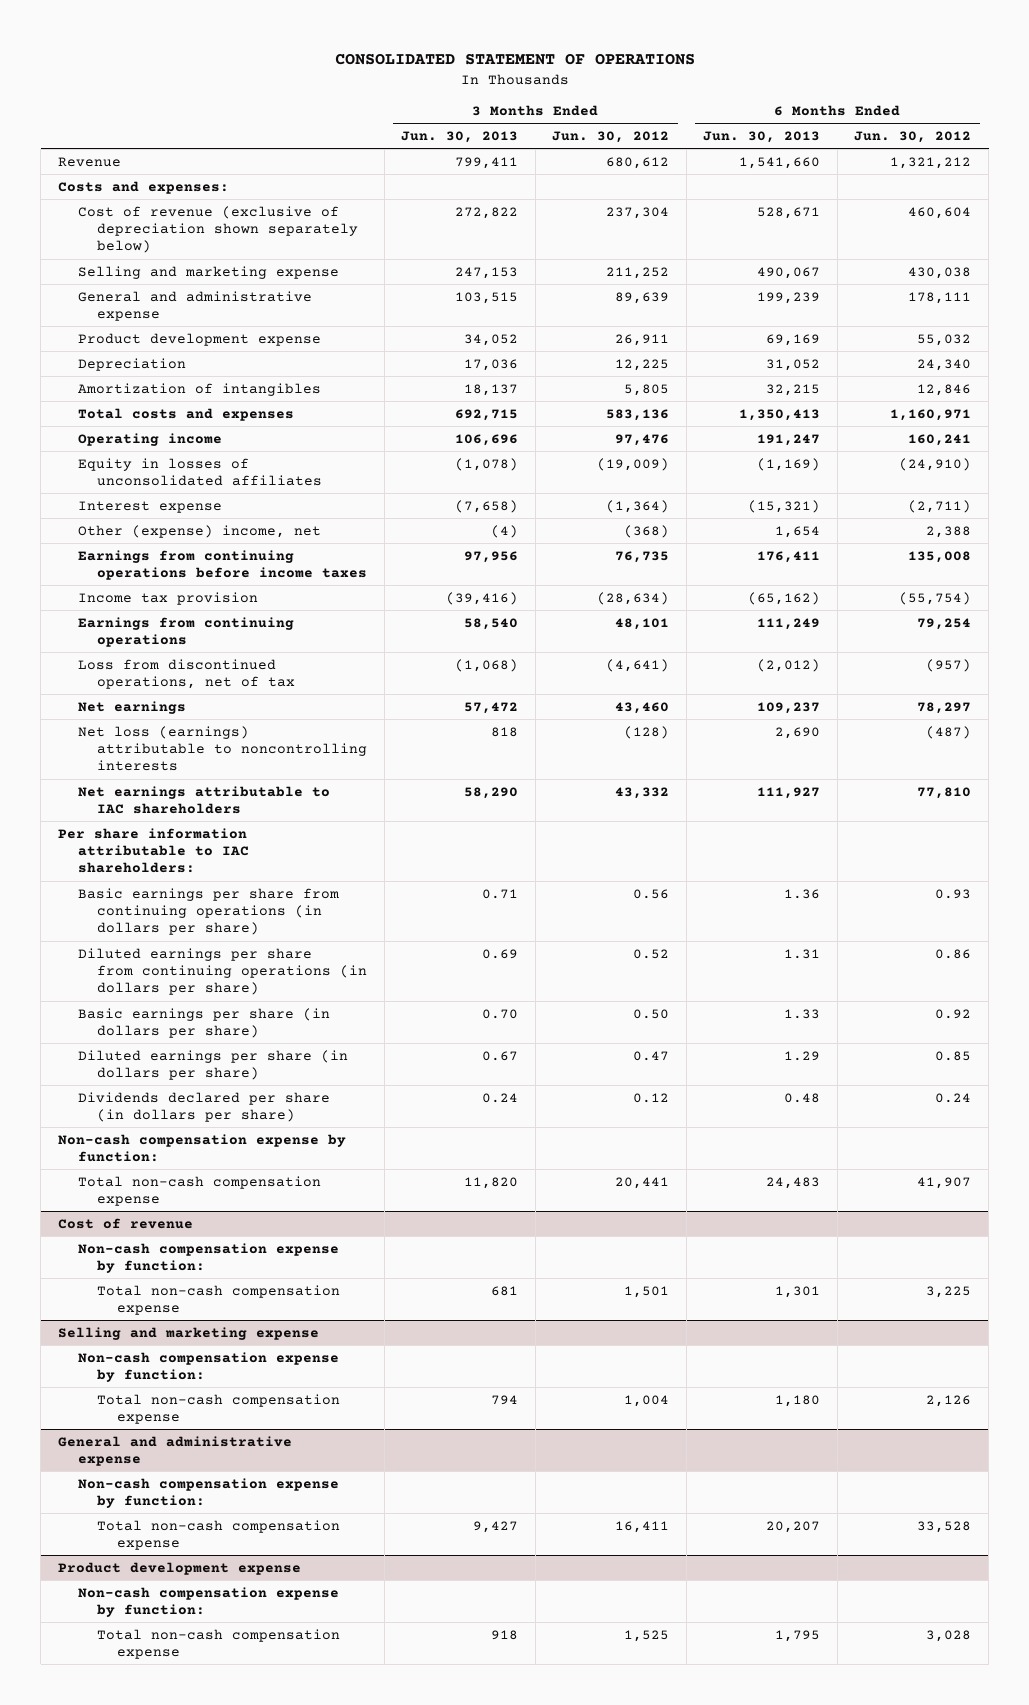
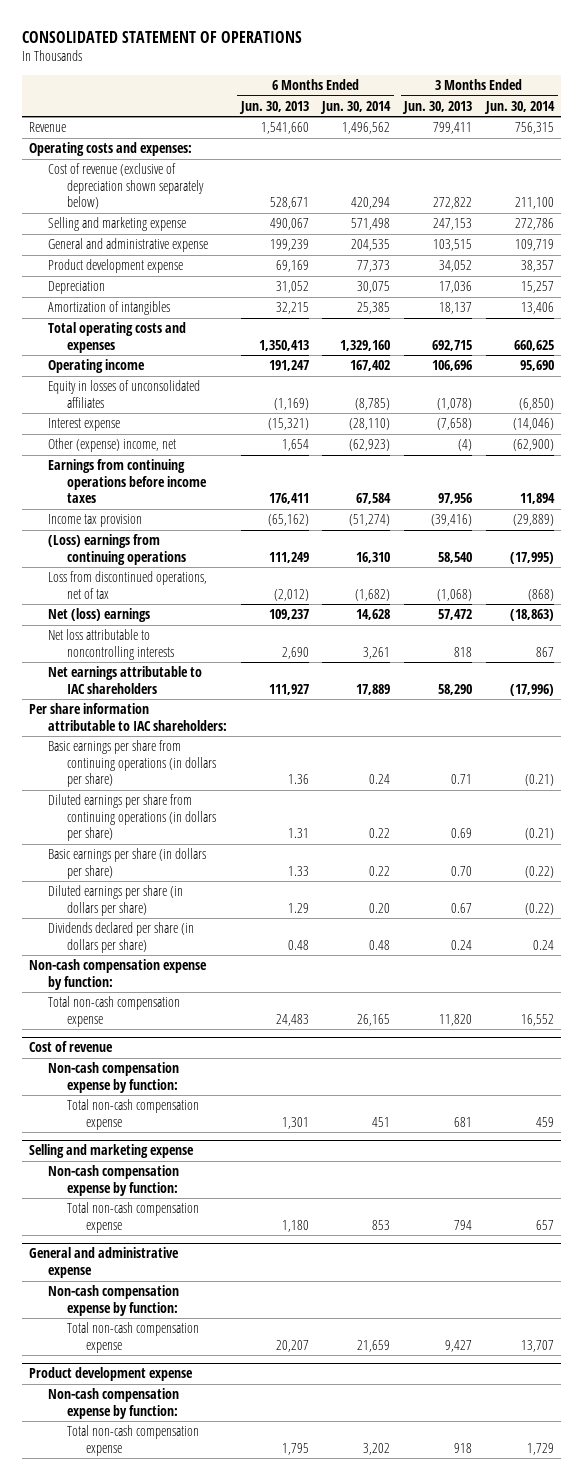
[552,131,670,144] Jun. 30, 2012 -> none
[854,131,972,144] Jun. 30, 2012 -> none
none -> [320,100,392,114] Jun. 30, 2014
none -> [484,100,556,114] Jun. 30, 2014
[57,180,229,194] Costs and expenses: -> [28,142,192,157] Operating costs and expenses:
[77,407,294,421] Total costs and expenses -> [47,322,186,353] Total operating costs and expenses
[77,616,294,648] Earnings from continuing operations -> [47,534,186,565] (Loss) earnings from continuing operations
[77,700,186,714] Net earnings -> [47,608,150,623] Net (loss) earnings
[77,725,368,772] Net loss (earnings) attributable to noncontrolling interests -> [47,629,174,660] Net loss attributable to noncontrolling interests

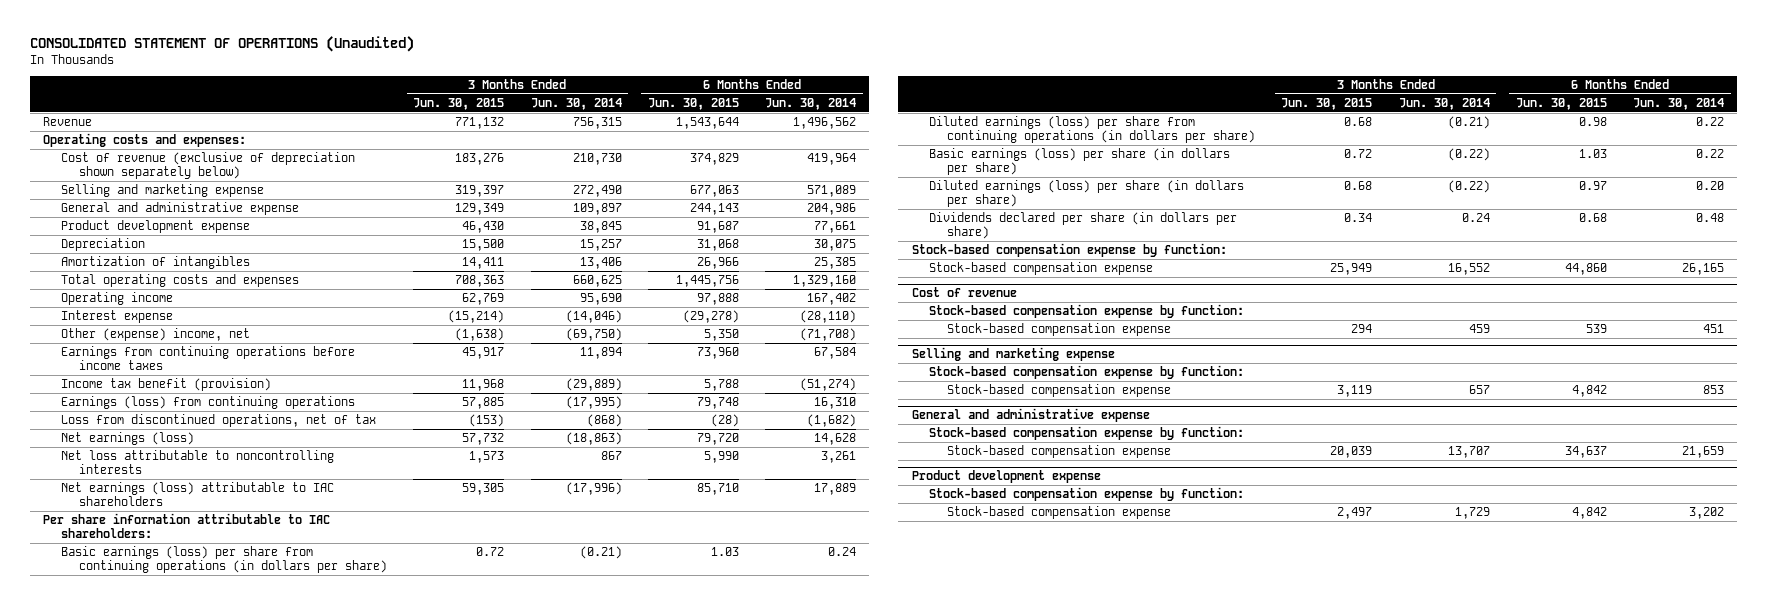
[21,30,302,43] CONSOLIDATED STATEMENT OF OPERATIONS -> [30,36,415,53] CONSOLIDATED STATEMENT OF OPERATIONS (Unaudited)
[238,100,309,114] Jun. 30, 2013 -> none
[402,100,473,114] Jun. 30, 2013 -> none
none -> [413,97,505,110] Jun. 30, 2015
none -> [647,97,739,110] Jun. 30, 2015
[351,197,391,210] 420,294 -> [807,153,857,166] 419,964
[515,197,555,210] 211,100 -> [572,153,622,166] 210,730
[351,218,391,231] 571,498 -> [807,185,857,198] 571,089
[515,218,555,231] 272,786 -> [572,185,622,198] 272,490
[351,239,391,252] 204,535 -> [807,203,857,216] 204,986
[515,239,555,252] 109,719 -> [572,203,622,216] 109,897
[357,260,391,273] 77,373 -> [814,221,857,234] 77,661
[521,260,555,273] 38,357 -> [579,221,622,234] 38,845
[47,380,200,408] Equity in losses of unconsolidated affiliates -> none
[349,439,391,452] (62,923) -> [800,328,857,342] (71,708)
[513,439,555,452] (62,900) -> [565,328,622,342] (69,750)
[47,514,142,528] Income tax provision -> [61,378,272,392] Income tax benefit (provision)
[47,534,186,565] (Loss) earnings from continuing operations -> [61,396,356,410] Earnings (loss) from continuing operations
[47,608,150,623] Net (loss) earnings -> [61,432,195,446] Net earnings (loss)
[47,666,202,694] Net earnings attributable to IAC shareholders -> [61,482,335,507] Net earnings (loss) attributable to IAC shareholders
[47,740,216,788] Basic earnings per share from continuing operations (in dollars per share) -> [61,546,388,574] Basic earnings (loss) per share from continuing operations (in dollars per share)
[47,794,216,842] Diluted earnings per share from continuing operations (in dollars per share) -> [929,116,1256,144] Diluted earnings (loss) per share from continuing operations (in dollars per share)
[47,848,206,879] Basic earnings per share (in dollars per share) -> [929,148,1231,176] Basic earnings (loss) per share (in dollars per share)
[47,885,183,916] Diluted earnings per share (in dollars per share) -> [929,180,1245,208] Diluted earnings (loss) per share (in dollars per share)
[28,959,207,990] Non-cash compensation expense by function: -> [911,243,1227,258] Stock-based compensation expense by function:
[47,996,180,1027] Total non-cash compensation expense -> [929,262,1154,276] Stock-based compensation expense
[47,1062,179,1093] Non-cash compensation expense by function: -> [929,304,1245,319] Stock-based compensation expense by function:
[66,1099,199,1130] Total non-cash compensation expense -> [947,323,1172,337] Stock-based compensation expense
[47,1165,179,1196] Non-cash compensation expense by function: -> [929,365,1245,380] Stock-based compensation expense by function:
[66,1202,199,1233] Total non-cash compensation expense -> [947,384,1172,398] Stock-based compensation expense
[47,1285,179,1316] Non-cash compensation expense by function: -> [929,426,1245,441] Stock-based compensation expense by function:
[66,1322,199,1353] Total non-cash compensation expense -> [947,445,1172,459] Stock-based compensation expense
[47,1388,179,1419] Non-cash compensation expense by function: -> [929,487,1245,502] Stock-based compensation expense by function:
[66,1425,199,1456] Total non-cash compensation expense -> [947,506,1172,520] Stock-based compensation expense

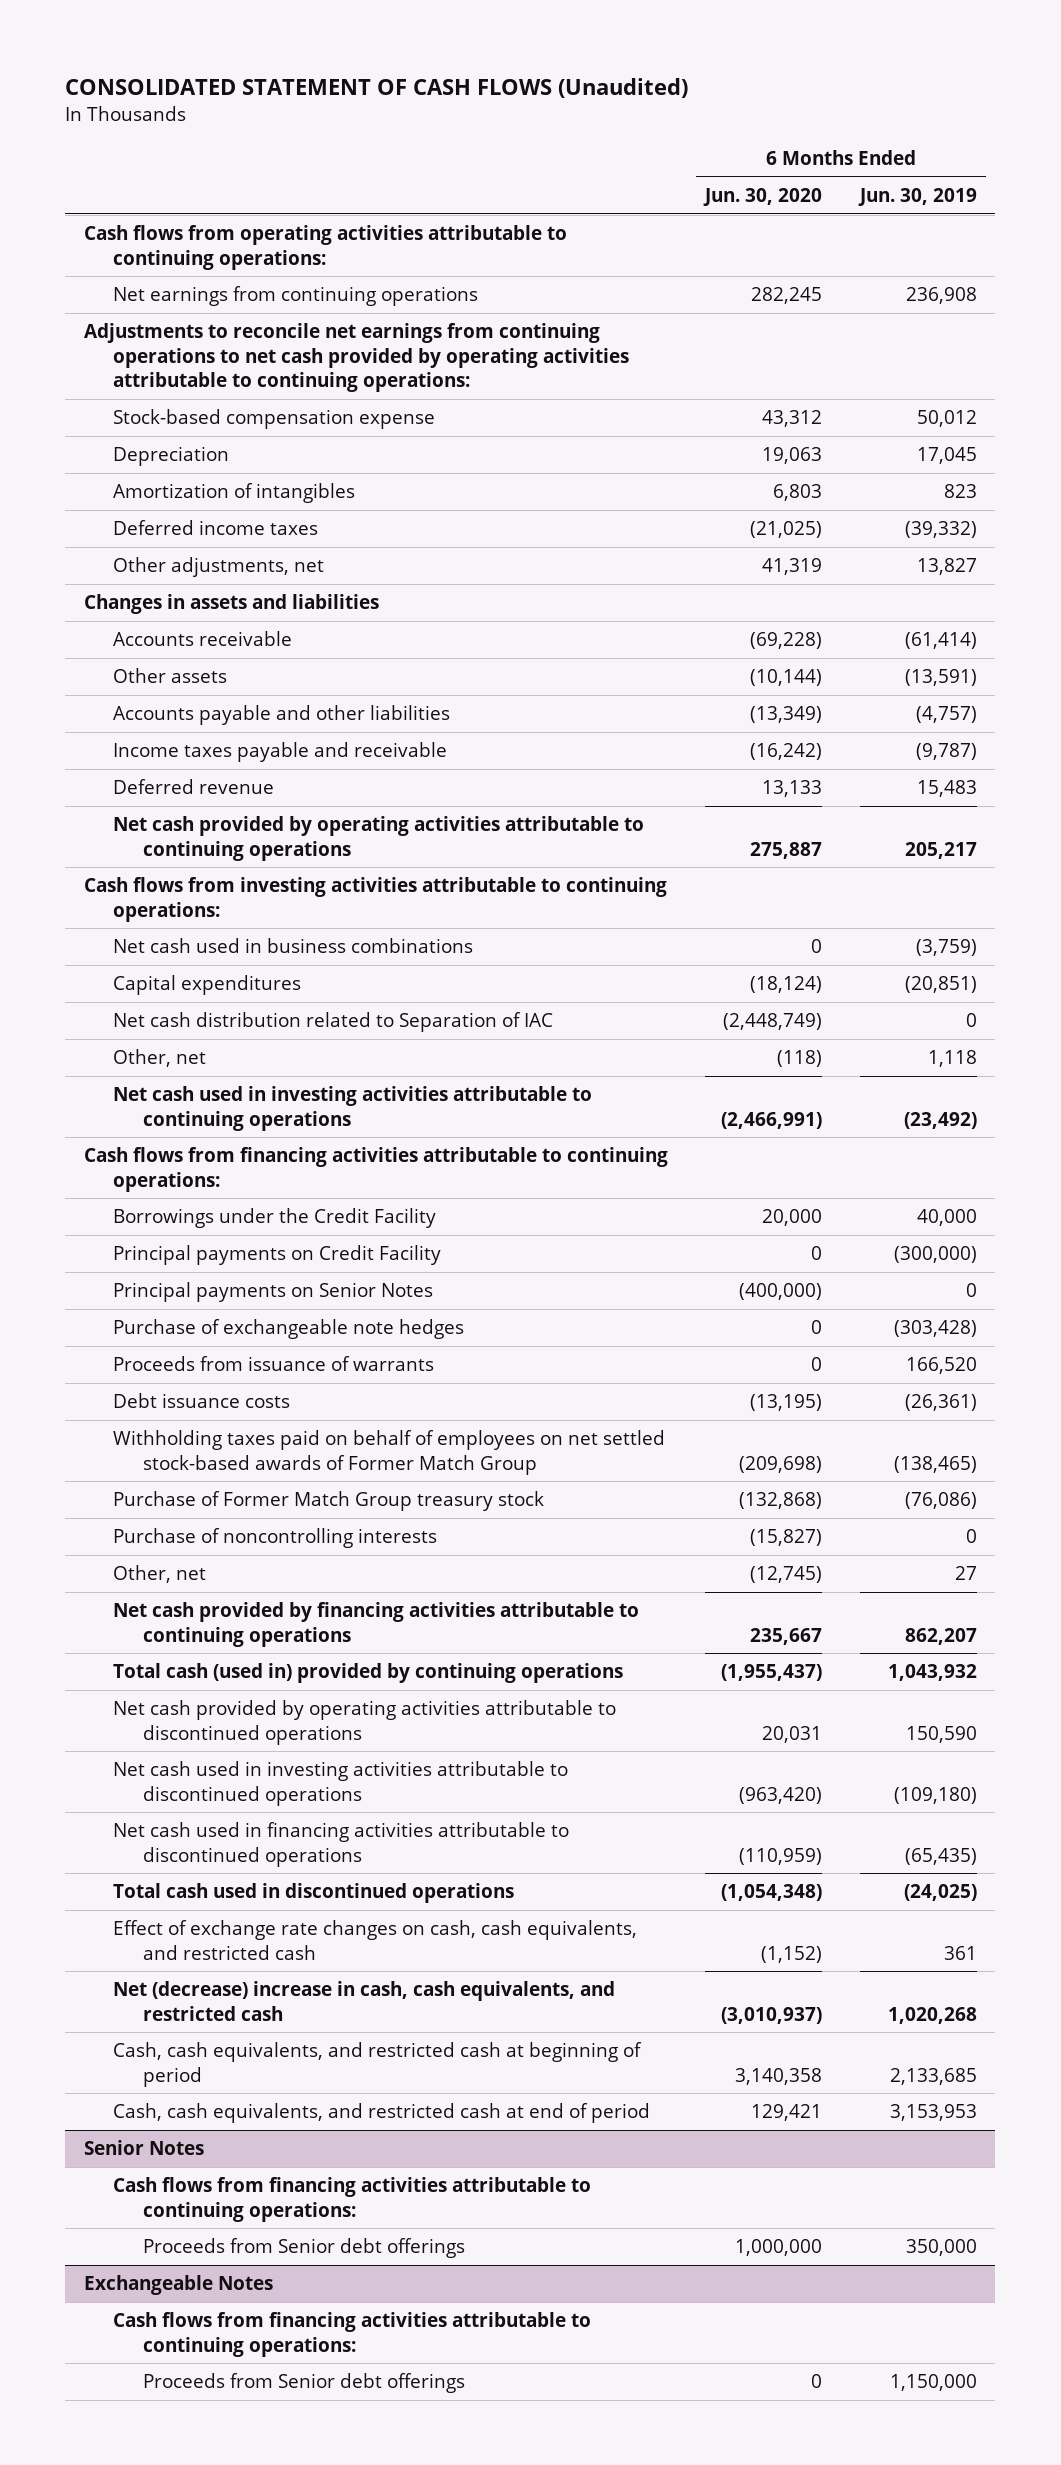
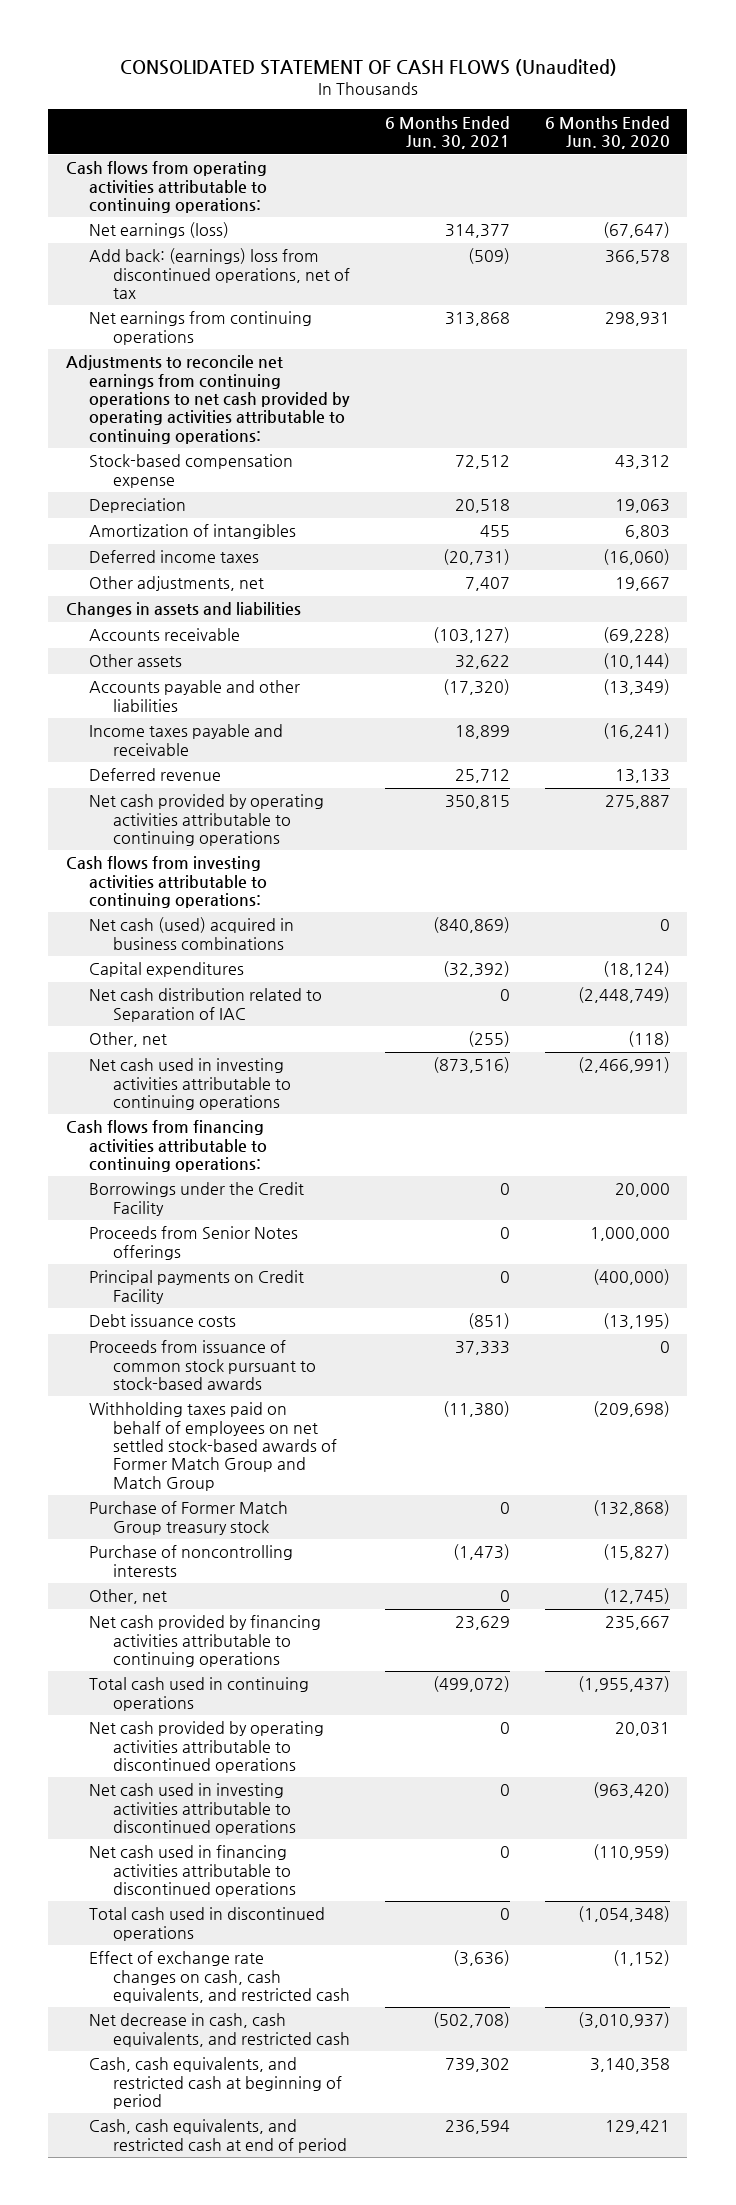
[857,188,977,207] Jun. 30, 2019 -> none
none -> [384,115,510,150] 6 Months Ended Jun. 30, 2021
none -> [89,222,230,239] Net earnings (loss)
none -> [89,248,350,300] Add back: (earnings) loss from discontinued operations, net of tax
[751,287,823,305] 282,245 -> [604,312,670,327] 298,931
[750,521,823,539] (21,025) -> [602,549,670,566] (16,060)
[762,558,823,576] 41,319 -> [614,577,670,592] 19,667
[750,743,823,761] (16,242) -> [602,723,670,740] (16,241)
[113,938,474,954] Net cash used in business combinations -> [89,917,295,950] Net cash (used) acquired in business combinations
[113,1282,434,1303] Principal payments on Senior Notes -> none
[113,1319,465,1340] Purchase of exchangeable note hedges -> none
[113,1356,435,1372] Proceeds from issuance of warrants -> none
none -> [89,1226,299,1260] Proceeds from Senior Notes offerings
[811,1246,823,1261] 0 -> [592,1269,670,1286] (400,000)
none -> [89,1340,316,1391] Proceeds from issuance of common stock pursuant to stock-based awards
[113,1430,666,1475] Withholding taxes paid on behalf of employees on net settled stock-based awards of Former Match Group -> [89,1402,337,1491] Withholding taxes paid on behalf of employees on net settled stock-based awards of Former Match Group and Match Group
[113,1663,624,1684] Total cash (used in) provided by continuing operations -> [89,1677,310,1711] Total cash used in continuing operations
[113,1981,616,2021] Net (decrease) increase in cash, cash equivalents, and restricted cash -> [89,2013,350,2047] Net decrease in cash, cash equivalents, and restricted cash
[84,2140,205,2156] Senior Notes -> none
[113,2177,592,2222] Cash flows from financing activities attributable to continuing operations: -> none
[142,2238,465,2259] Proceeds from Senior debt offerings -> none
[84,2275,274,2296] Exchangeable Notes -> none
[113,2312,592,2357] Cash flows from financing activities attributable to continuing operations: -> none
[142,2373,465,2394] Proceeds from Senior debt offerings -> none

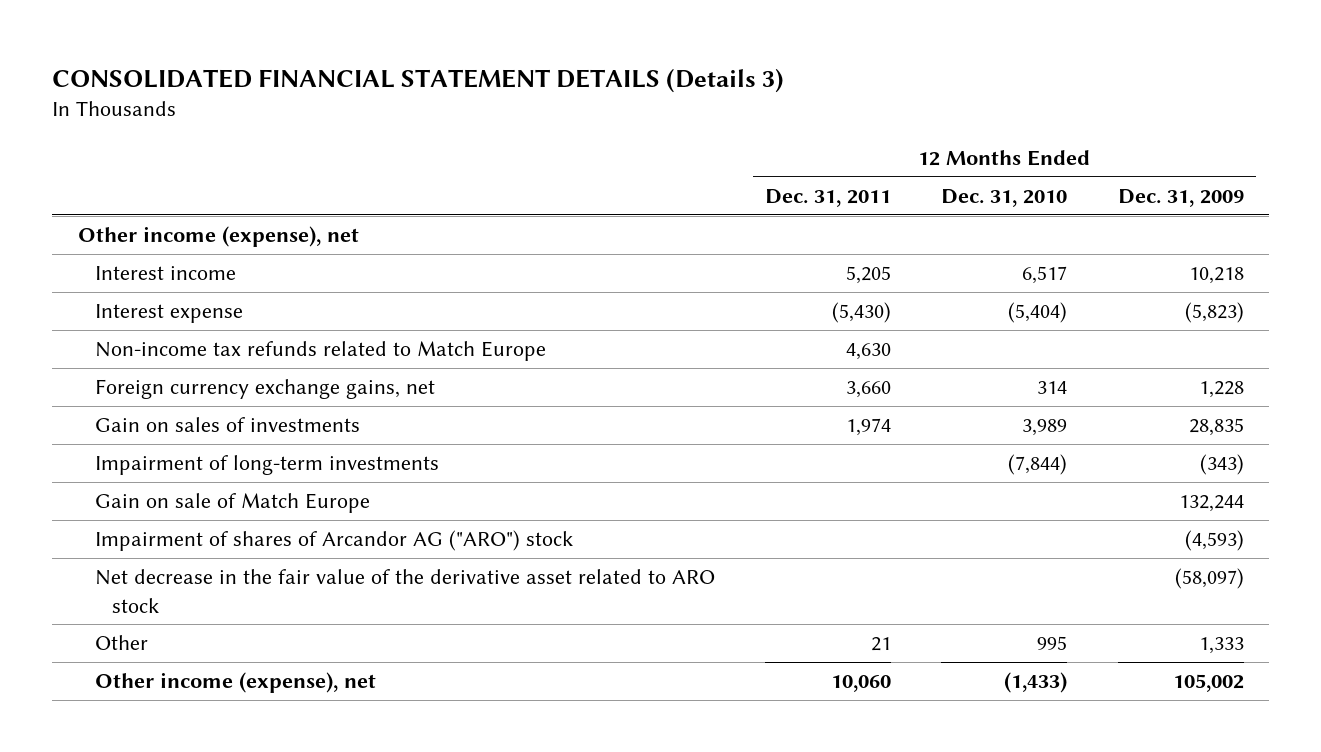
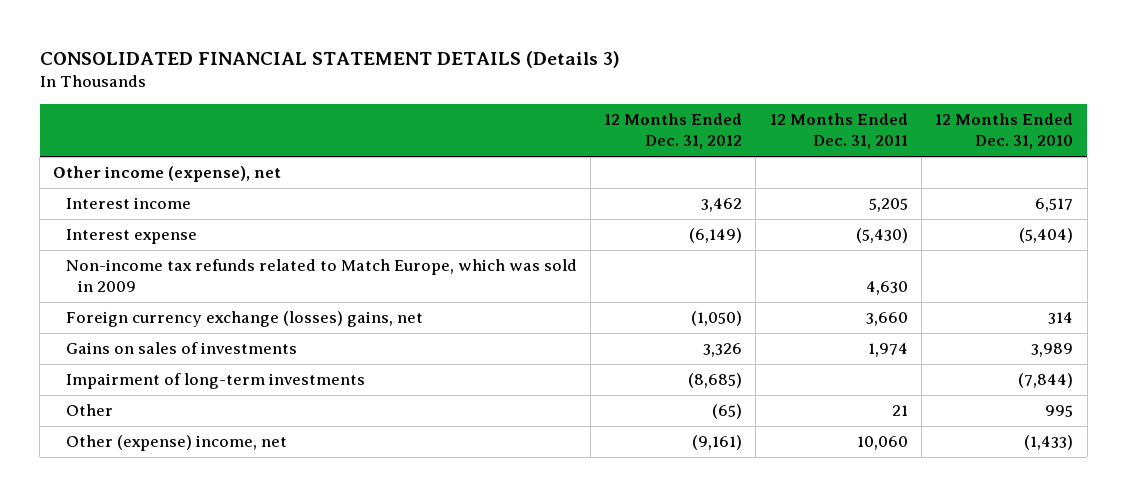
[1117,188,1244,207] Dec. 31, 2009 -> none
none -> [604,112,743,150] 12 Months Ended Dec. 31, 2012
[94,341,546,362] Non-income tax refunds related to Match Europe -> [65,259,577,293] Non-income tax refunds related to Match Europe, which was sold in 2009
[94,379,435,400] Foreign currency exchange gains, net -> [65,311,423,328] Foreign currency exchange (losses) gains, net
[94,417,360,433] Gain on sales of investments -> [65,342,297,355] Gains on sales of investments
[94,493,370,514] Gain on sale of Match Europe -> none
[94,530,573,552] Impairment of shares of Arcandor AG ("ARO") stock -> none
[94,569,715,613] Net decrease in the fair value of the derivative asset related to ARO stock -> none
[94,672,376,694] Other income (expense), net -> [65,435,287,452] Other (expense) income, net

